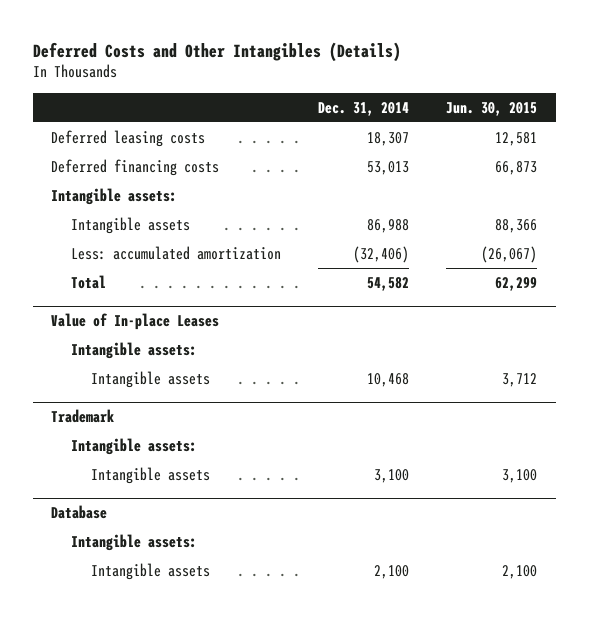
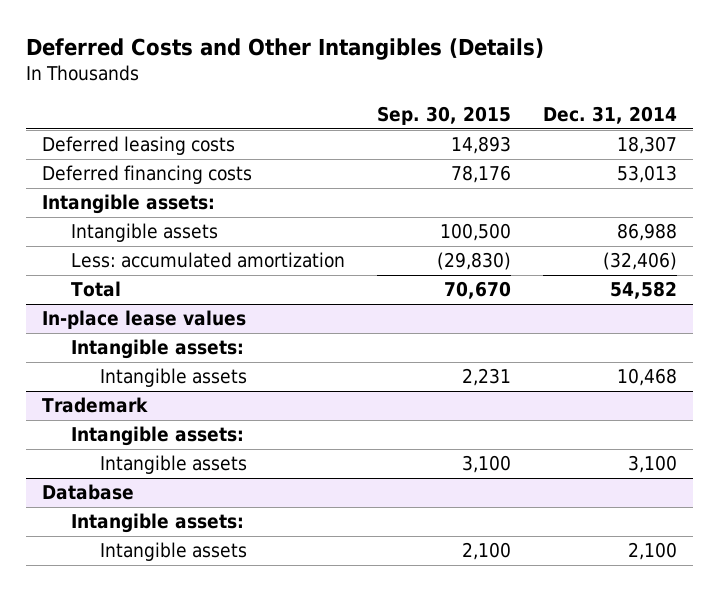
[446,101,538,116] Jun. 30, 2015 -> none
none -> [376,105,511,125] Sep. 30, 2015
[51,313,220,331] Value of In-place Leases -> [41,310,246,330] In-place lease values

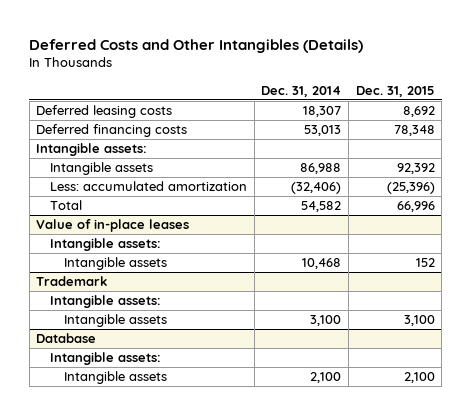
[376,105,511,125] Sep. 30, 2015 -> none
none -> [355,85,435,97] Dec. 31, 2015
[41,310,246,330] In-place lease values -> [36,219,190,233] Value of in-place leases

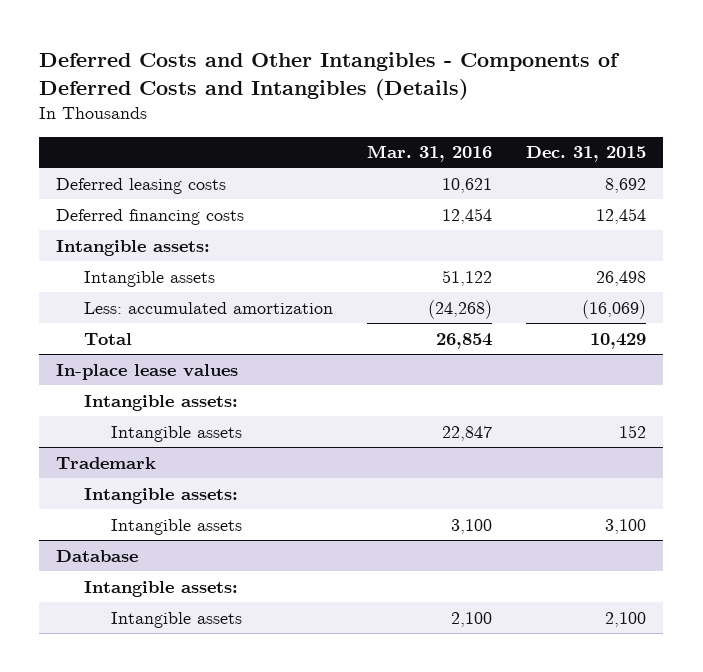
[29,38,364,53] Deferred Costs and Other Intangibles (Details) -> [39,51,621,100] Deferred Costs and Other Intangibles - Components of Deferred Costs and Intangibles (Details)
[261,85,342,97] Dec. 31, 2014 -> none
none -> [367,145,493,163] Mar. 31, 2016
[393,125,435,137] 78,348 -> [596,207,647,224] 12,454
[396,163,435,175] 92,392 -> [596,270,647,286] 26,498
[386,182,435,195] (25,396) -> [582,299,647,319] (16,069)
[396,201,435,213] 66,996 -> [590,332,647,349] 10,429
[36,219,190,233] Value of in-place leases -> [56,363,239,380] In-place lease values

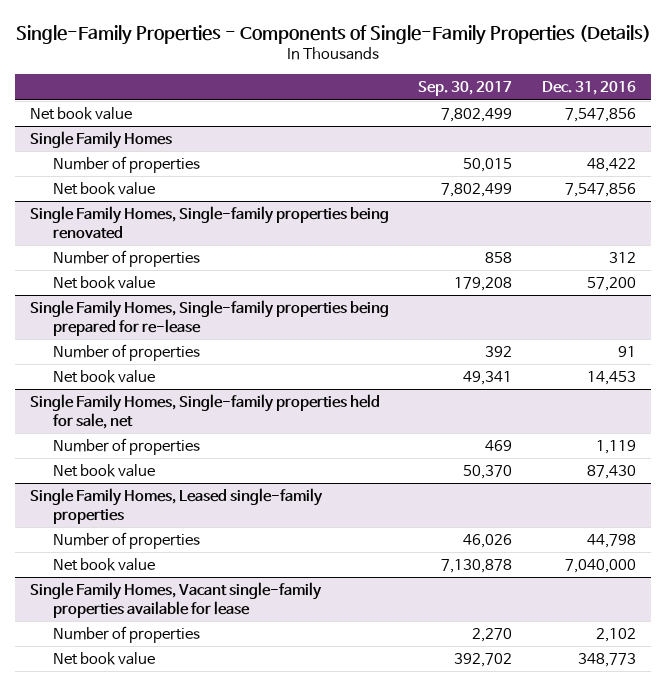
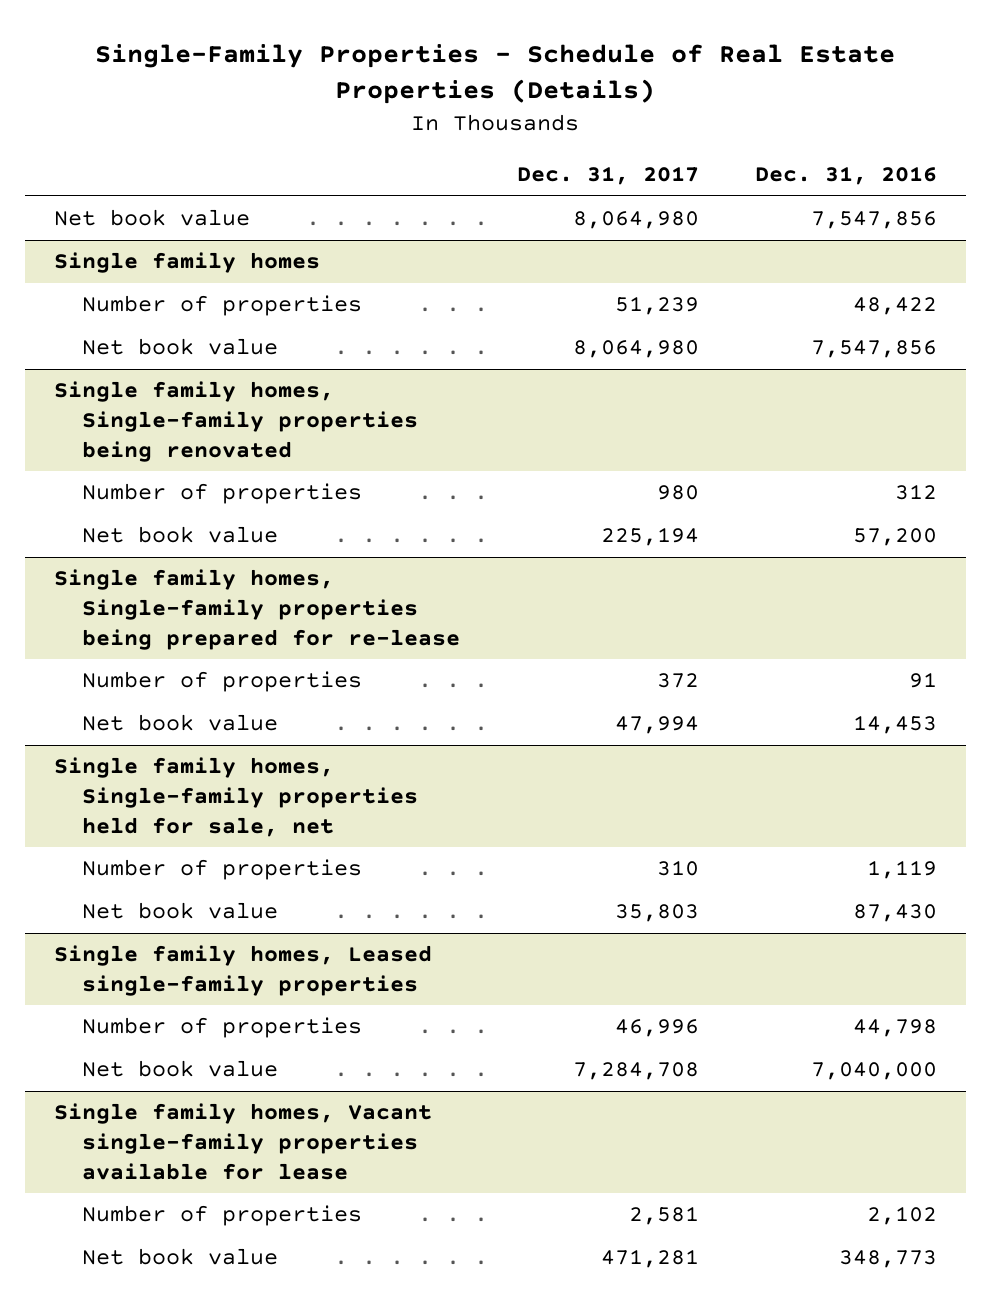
[15,24,651,45] Single-Family Properties - Components of Single-Family Properties (Details) -> [95,43,896,104] Single-Family Properties - Schedule of Real Estate Properties (Details)
[418,81,513,97] Sep. 30, 2017 -> none
none -> [516,166,699,186] Dec. 31, 2017
[29,131,172,150] Single Family Homes -> [53,252,320,274] Single family homes
[29,206,389,239] Single Family Homes, Single-family properties being renovated -> [53,381,418,462] Single family homes, Single-family properties being renovated
[29,300,389,336] Single Family Homes, Single-family properties being prepared for re-lease -> [53,569,460,650] Single family homes, Single-family properties being prepared for re-lease
[29,394,380,429] Single Family Homes, Single-family properties held for sale, net -> [53,757,418,837] Single family homes, Single-family properties held for sale, net
[29,488,323,524] Single Family Homes, Leased single-family properties -> [53,945,432,996] Single family homes, Leased single-family properties
[29,582,322,618] Single Family Homes, Vacant single-family properties available for lease -> [53,1103,432,1180] Single family homes, Vacant single-family properties available for lease

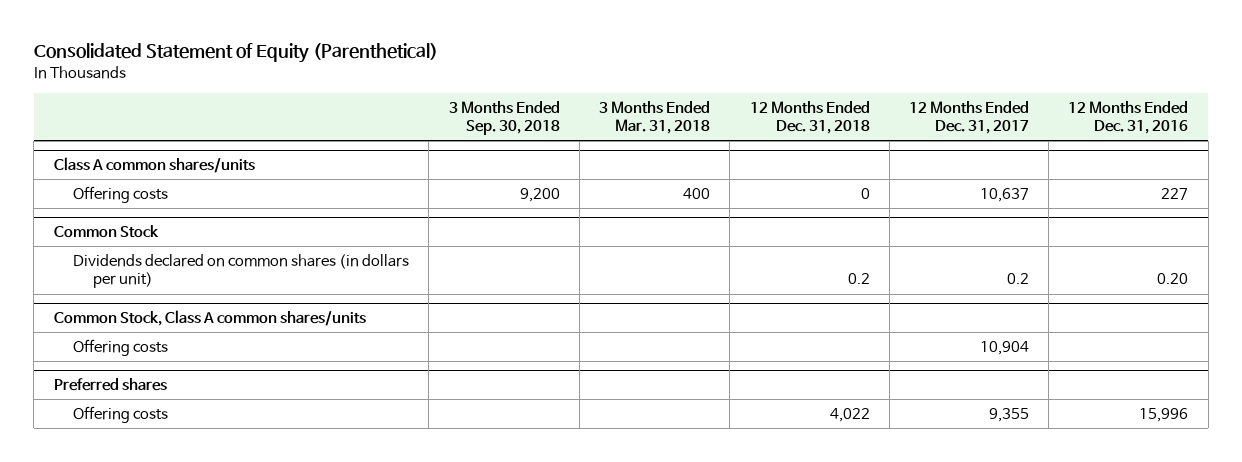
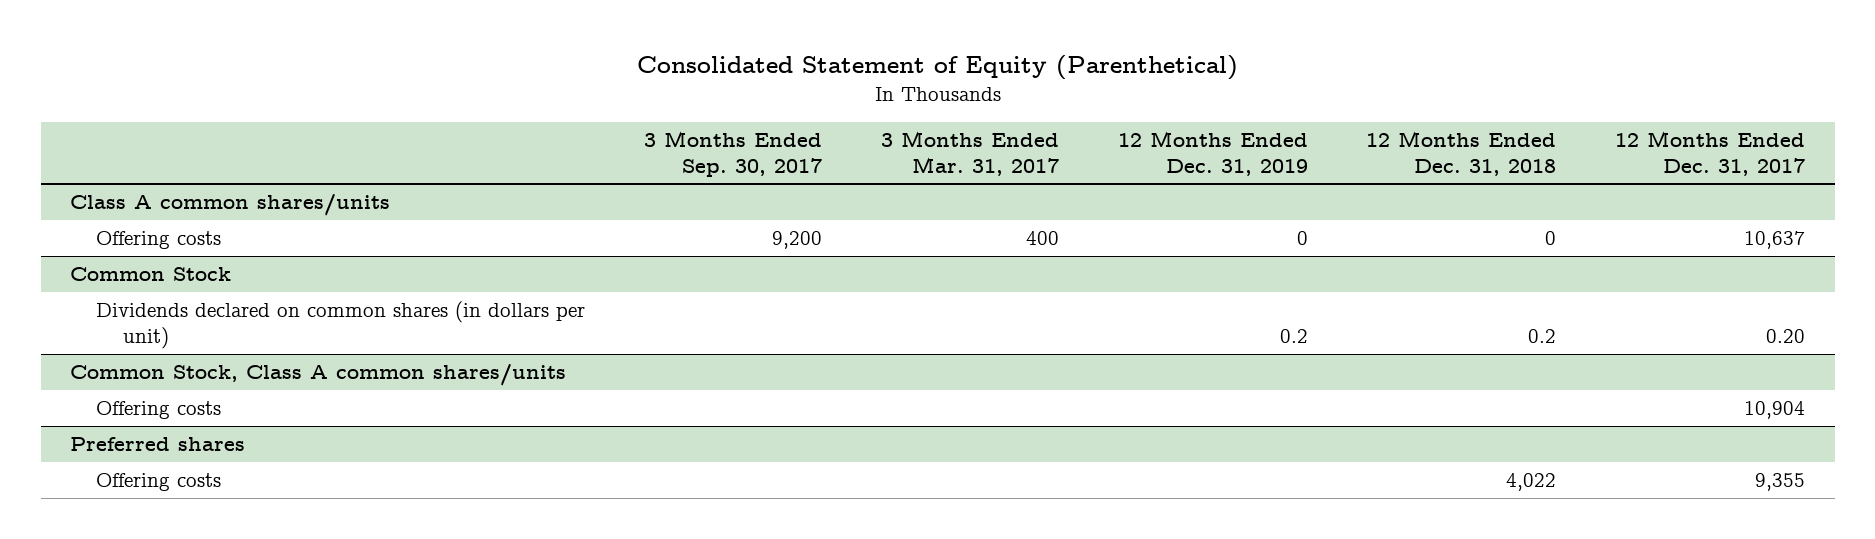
[448,100,560,136] 3 Months Ended Sep. 30, 2018 -> none
[599,100,711,135] 3 Months Ended Mar. 31, 2018 -> none
[1068,100,1189,135] 12 Months Ended Dec. 31, 2016 -> none
none -> [644,131,823,177] 3 Months Ended Sep. 30, 2017
none -> [880,131,1059,176] 3 Months Ended Mar. 31, 2017
none -> [1117,131,1308,176] 12 Months Ended Dec. 31, 2019
[1006,273,1029,285] 0.2 -> [1766,328,1806,343] 0.20

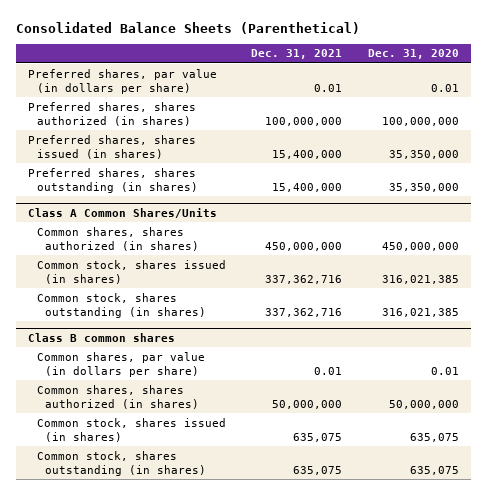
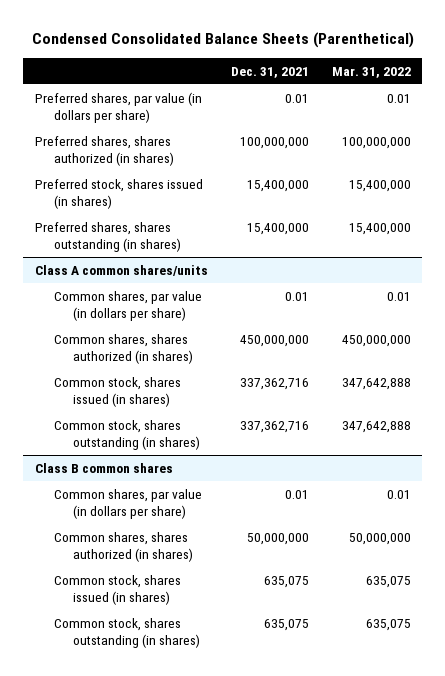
[15,21,360,34] Consolidated Balance Sheets (Parenthetical) -> [31,32,414,49] Condensed Consolidated Balance Sheets (Parenthetical)
[367,49,459,60] Dec. 31, 2020 -> none
none -> [331,66,411,78] Mar. 31, 2022
[28,134,197,159] Preferred shares, shares issued (in shares) -> [34,178,203,210] Preferred stock, shares issued (in shares)
[28,207,218,218] Class A Common Shares/Units -> [34,264,208,276] Class A common shares/units
none -> [53,290,202,322] Common shares, par value (in dollars per share)

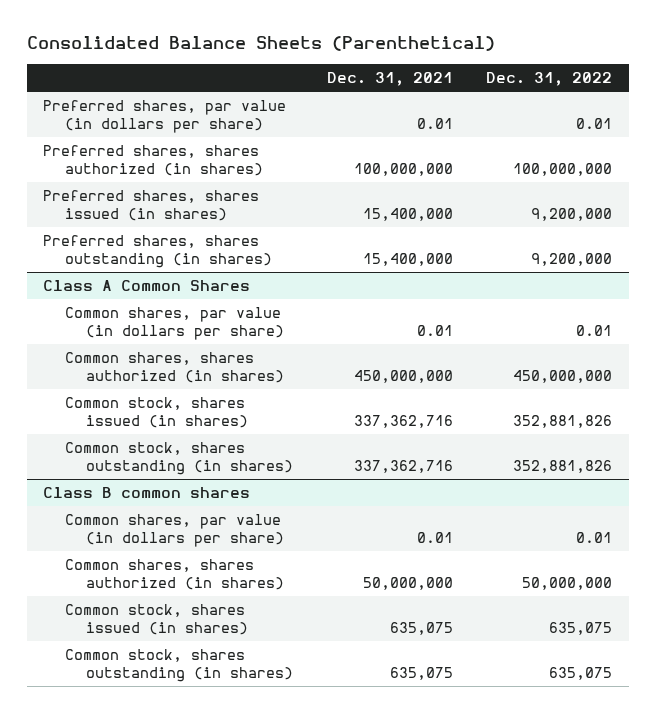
[31,32,414,49] Condensed Consolidated Balance Sheets (Parenthetical) -> [26,36,495,52] Consolidated Balance Sheets (Parenthetical)
[331,66,411,78] Mar. 31, 2022 -> none
none -> [486,71,613,86] Dec. 31, 2022
[34,178,203,210] Preferred stock, shares issued (in shares) -> [43,190,260,221] Preferred shares, shares issued (in shares)
[34,264,208,276] Class A common shares/units -> [43,280,251,292] Class A Common Shares

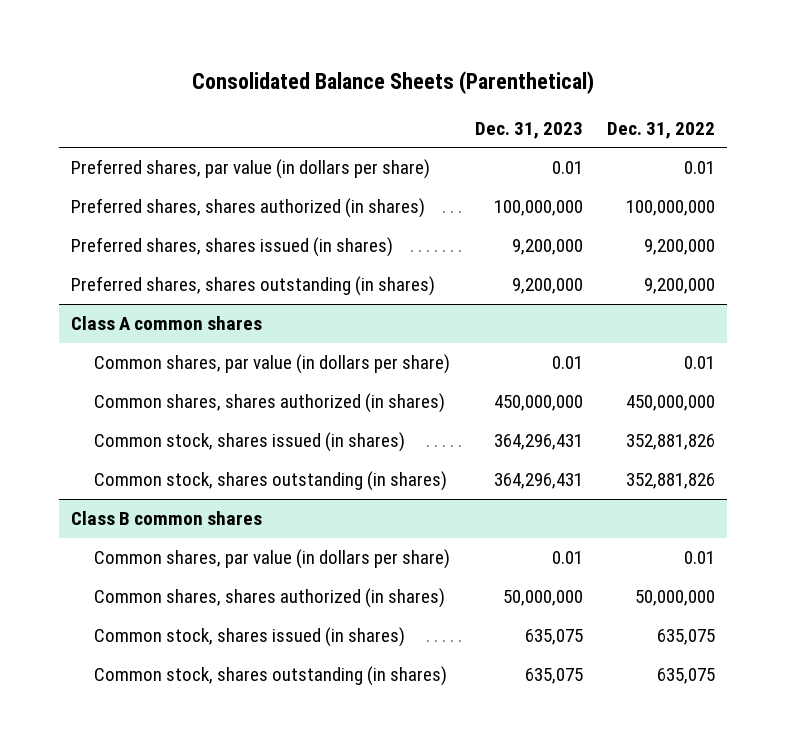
[326,71,453,86] Dec. 31, 2021 -> none
none -> [474,121,583,139] Dec. 31, 2023
[43,280,251,292] Class A Common Shares -> [71,316,263,331] Class A common shares

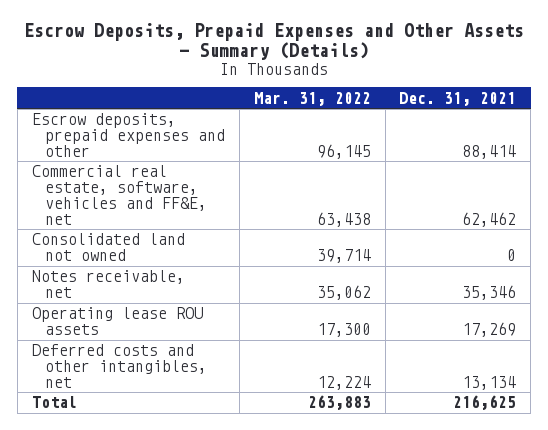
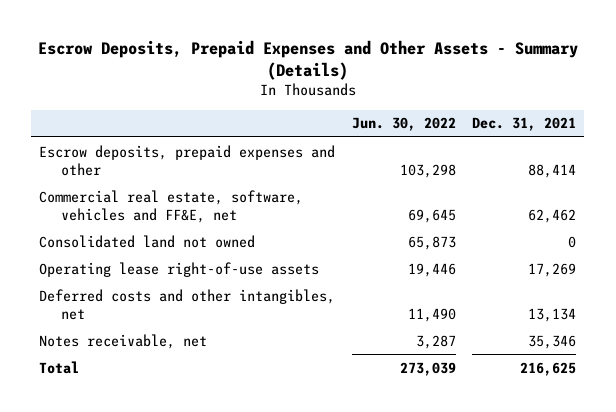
[253,91,371,106] Mar. 31, 2022 -> none
none -> [351,117,456,132] Jun. 30, 2022
[31,307,203,336] Operating lease ROU assets -> [39,261,320,277] Operating lease right-of-use assets
[31,270,185,299] Notes receivable, net -> [39,333,208,349] Notes receivable, net

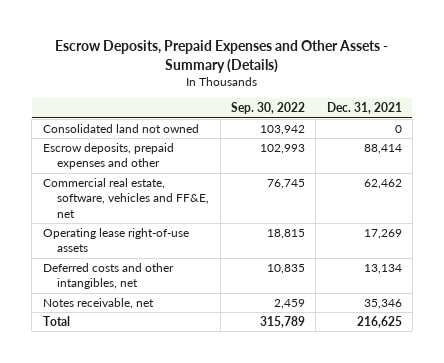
[351,117,456,132] Jun. 30, 2022 -> none
none -> [231,102,306,115] Sep. 30, 2022
[39,234,256,248] Consolidated land not owned -> [42,124,199,134] Consolidated land not owned

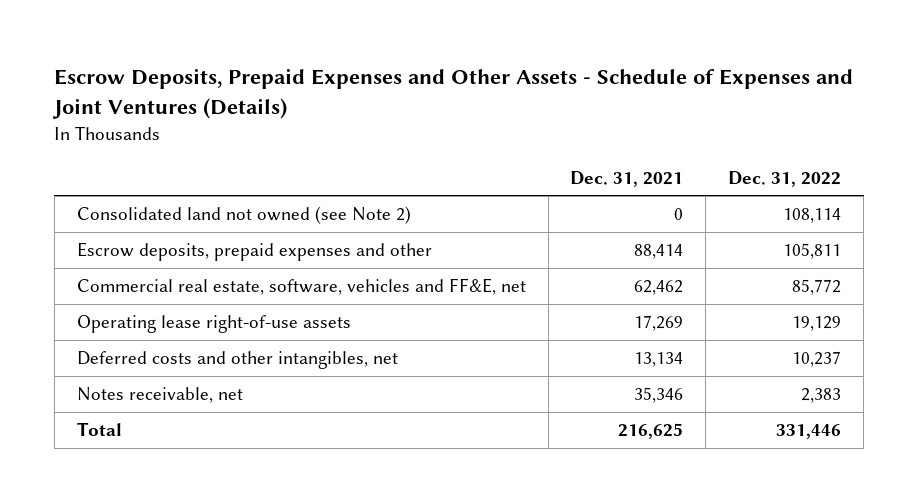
[55,39,389,73] Escrow Deposits, Prepaid Expenses and Other Assets - Summary (Details) -> [52,68,854,119] Escrow Deposits, Prepaid Expenses and Other Assets - Schedule of Expenses and Joint Ventures (Details)
[231,102,306,115] Sep. 30, 2022 -> none
none -> [728,170,842,187] Dec. 31, 2022
[42,124,199,134] Consolidated land not owned -> [76,206,411,225] Consolidated land not owned (see Note 2)

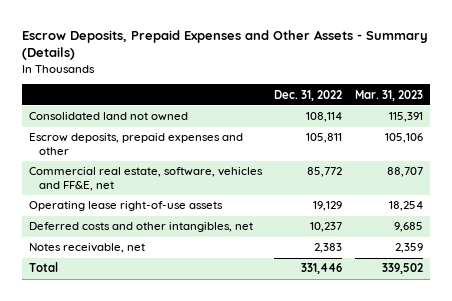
[52,68,854,119] Escrow Deposits, Prepaid Expenses and Other Assets - Schedule of Expenses and Joint Ventures (Details) -> [22,29,429,61] Escrow Deposits, Prepaid Expenses and Other Assets - Summary (Details)
[570,170,684,187] Dec. 31, 2021 -> none
none -> [355,89,424,101] Mar. 31, 2023
[76,206,411,225] Consolidated land not owned (see Note 2) -> [28,112,188,122] Consolidated land not owned

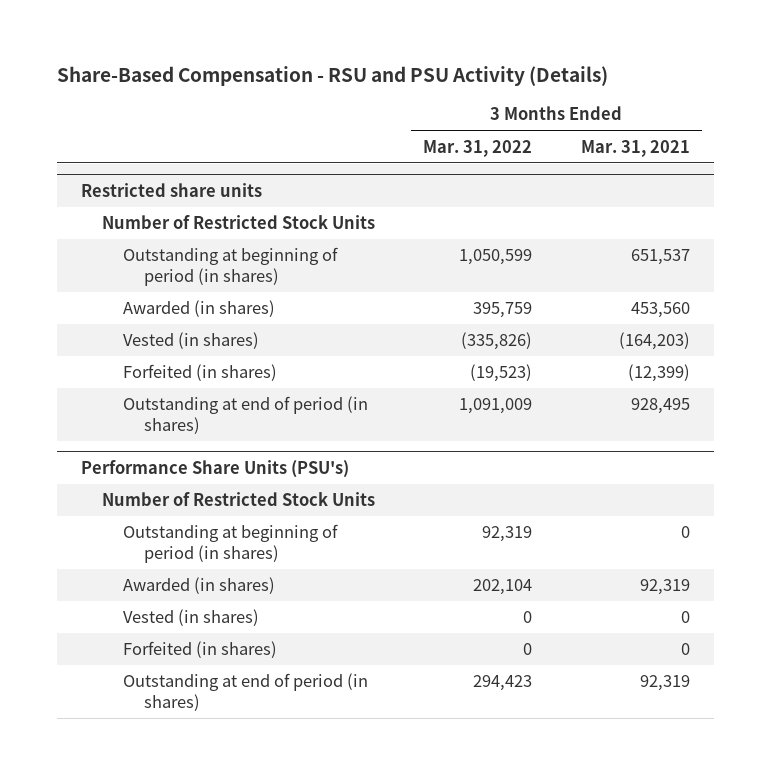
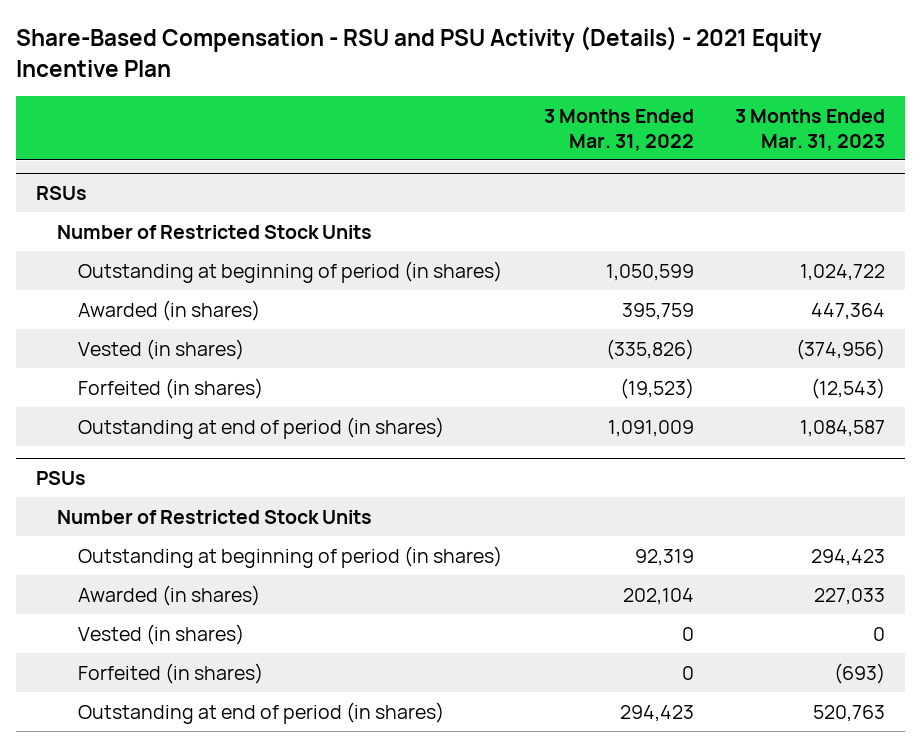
[56,65,608,86] Share-Based Compensation - RSU and PSU Activity (Details) -> [15,26,822,77] Share-Based Compensation - RSU and PSU Activity (Details) - 2021 Equity Incentive Plan
[580,139,690,157] Mar. 31, 2021 -> none
none -> [734,108,885,151] 3 Months Ended Mar. 31, 2023
[80,182,262,197] Restricted share units -> [36,186,88,201] RSUs
[80,459,349,478] Performance Share Units (PSU's) -> [36,471,87,486] PSUs

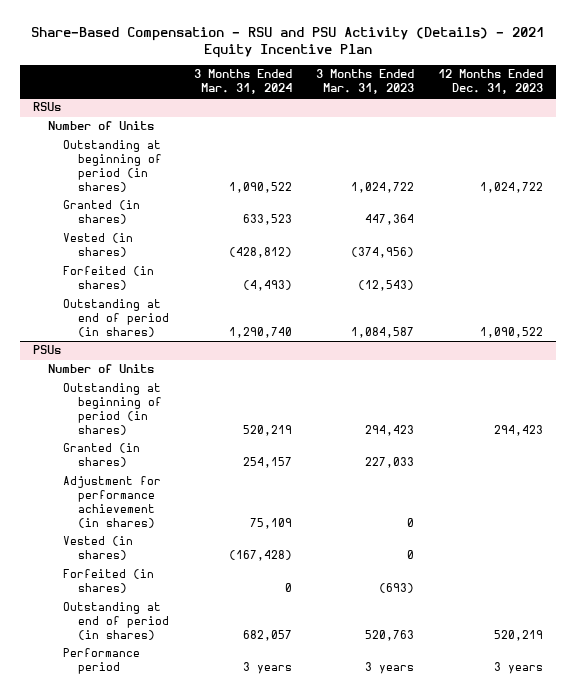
[543,108,694,151] 3 Months Ended Mar. 31, 2022 -> none
none -> [193,69,292,94] 3 Months Ended Mar. 31, 2024
none -> [438,69,544,94] 12 Months Ended Dec. 31, 2023
[57,224,373,239] Number of Restricted Stock Units -> [47,121,154,131] Number of Units
[78,299,261,321] Awarded (in shares) -> [62,200,140,225] Granted (in shares)
[57,509,373,524] Number of Restricted Stock Units -> [47,364,154,374] Number of Units
[78,584,261,606] Awarded (in shares) -> [62,443,140,468] Granted (in shares)
none -> [62,476,161,529] Adjustment for performance achievement (in shares)
none -> [62,648,140,675] Performance period

